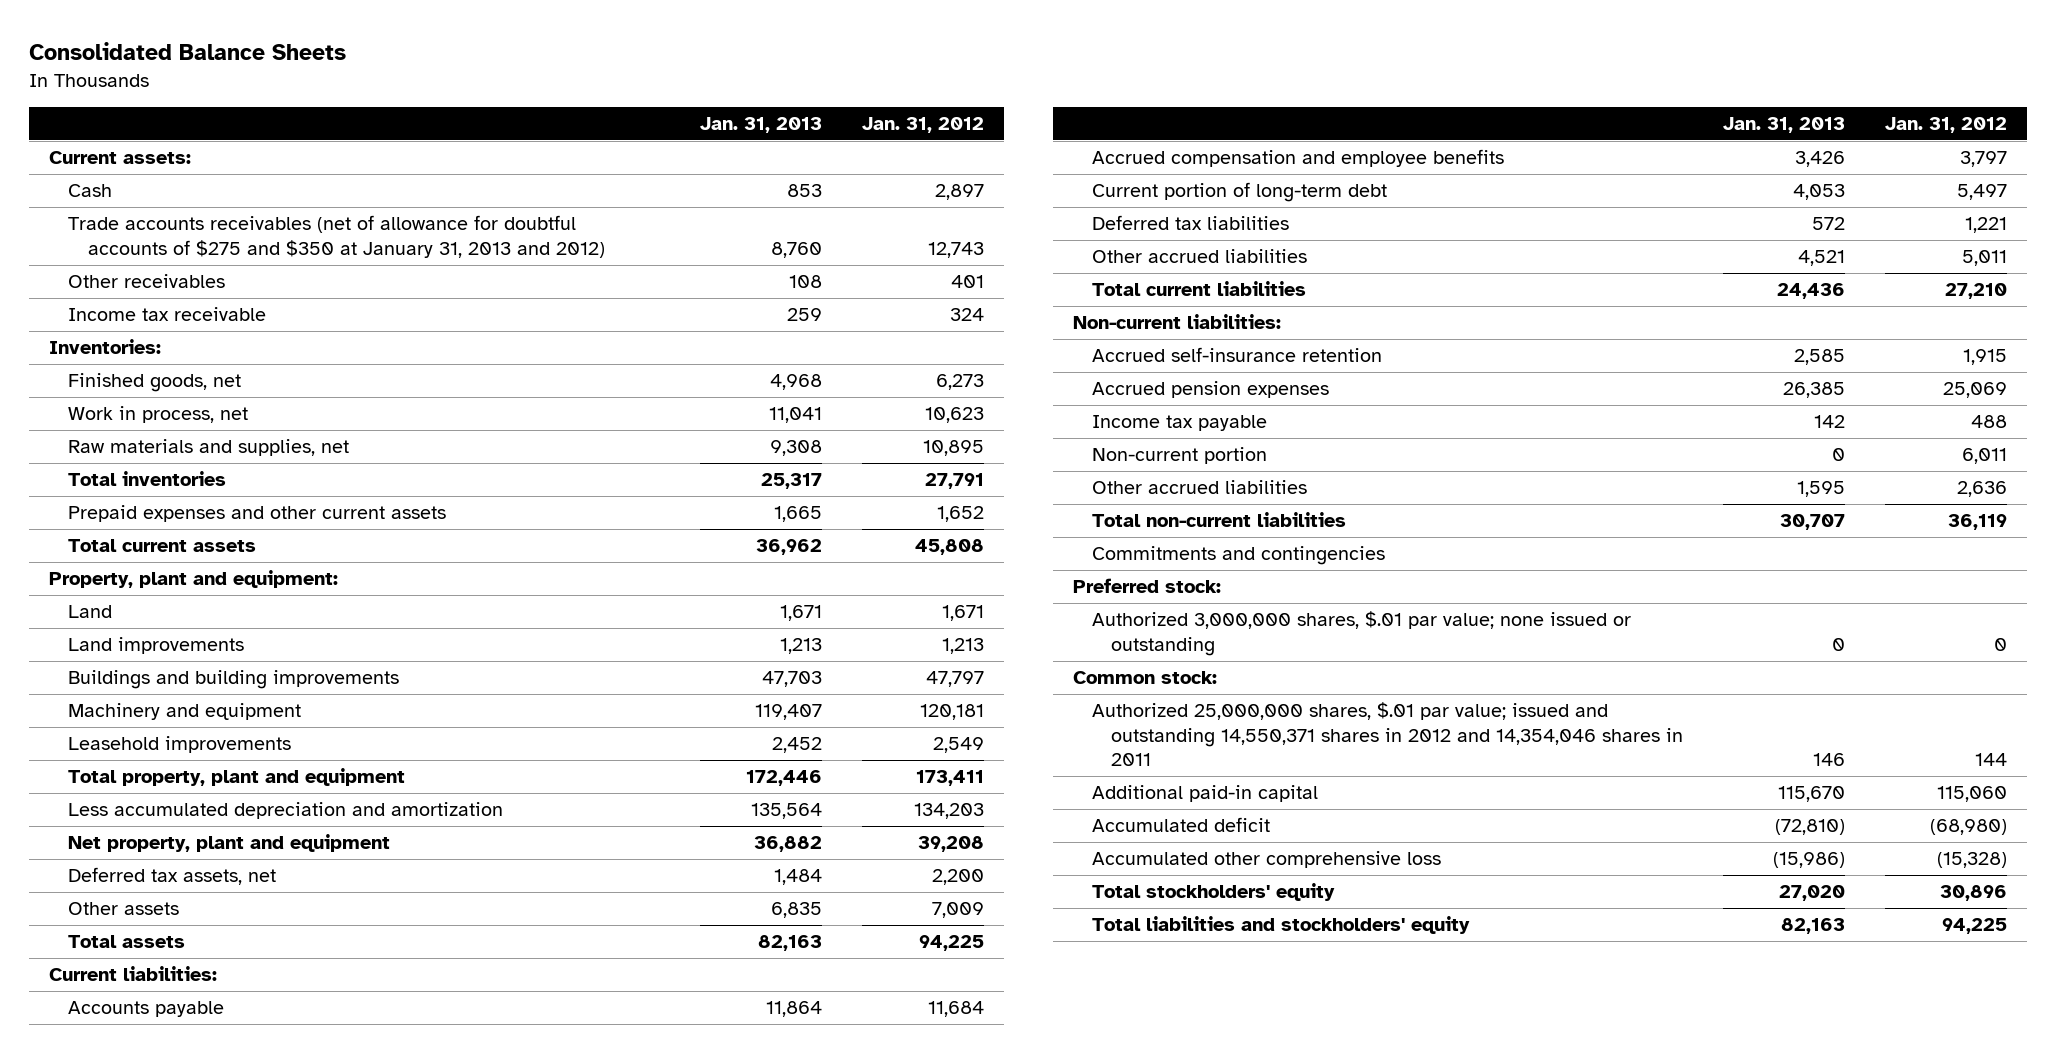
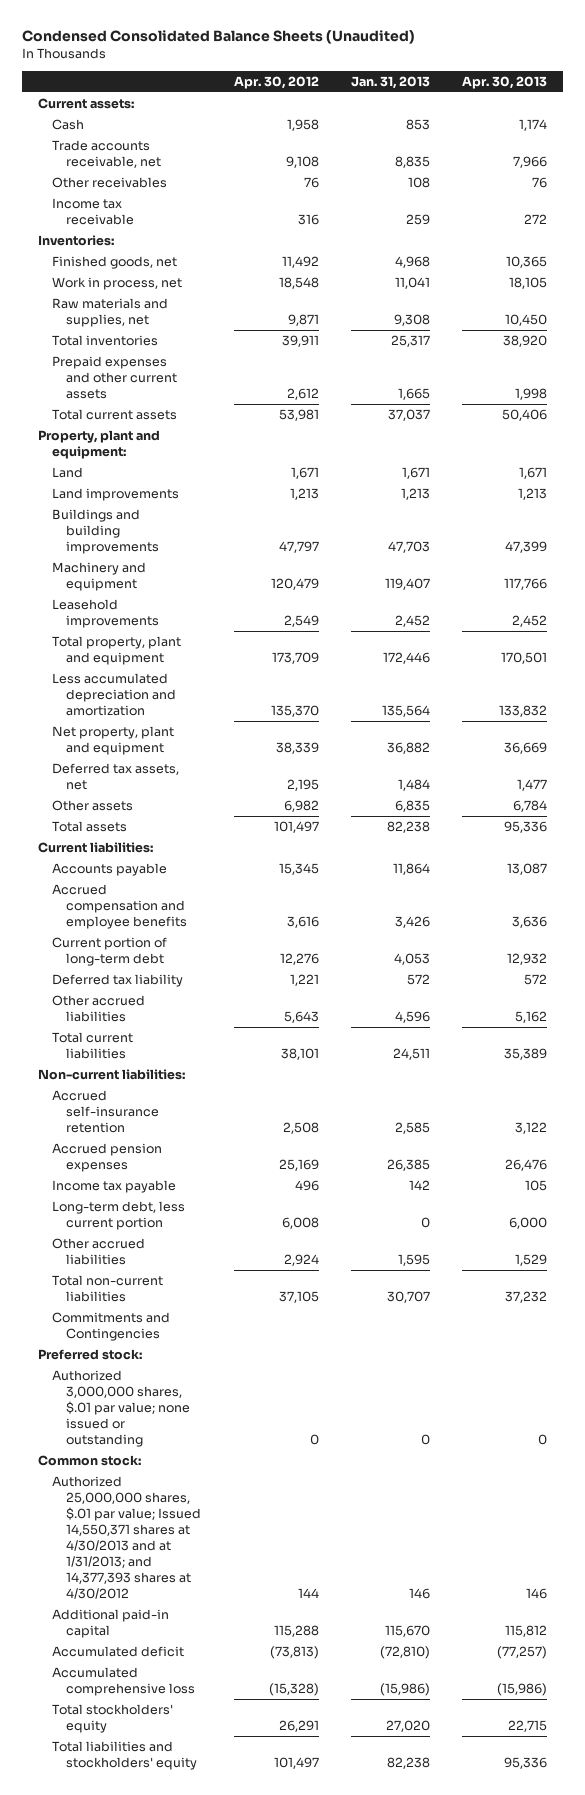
[29,42,347,61] Consolidated Balance Sheets -> [22,30,416,45] Condensed Consolidated Balance Sheets (Unaudited)
[861,116,984,133] Jan. 31, 2012 -> none
none -> [233,75,319,89] Apr. 30, 2012
none -> [461,75,547,89] Apr. 30, 2013
[68,215,605,258] Trade accounts receivables (net of allowance for doubtful accounts of $275 and $350 at January 31, 2013 and 2012) -> none
none -> [52,140,162,169] Trade accounts receivable, net
[755,539,822,556] 36,962 -> [387,409,430,422] 37,037
[757,935,822,952] 82,163 -> [386,821,430,834] 82,238
[1092,215,1290,231] Deferred tax liabilities -> [52,974,184,988] Deferred tax liability
[1798,250,1846,267] 4,521 -> [394,1011,430,1024] 4,596
[1777,283,1846,300] 24,436 -> [392,1048,430,1061] 24,511
[1092,447,1268,465] Non-current portion -> [52,1201,186,1231] Long-term debt, less current portion
[1092,546,1386,566] Commitments and contingencies -> [52,1312,171,1342] Commitments and Contingencies
[1092,702,1684,766] Authorized 25,000,000 shares, $.01 par value; issued and outstanding 14,550,371 shares in 2012 and 14,354,046 shares in 2011 -> [52,1476,202,1599] Authorized 25,000,000 shares, $.01 par value; Issued 14,550,371 shares at 4/30/2013 and at 1/31/2013; and 14,377,393 shares at 4/30/2012
[1092,851,1442,869] Accumulated other comprehensive loss -> [52,1667,196,1697] Accumulated comprehensive loss
[1781,918,1846,935] 82,163 -> [386,1757,430,1770] 82,238

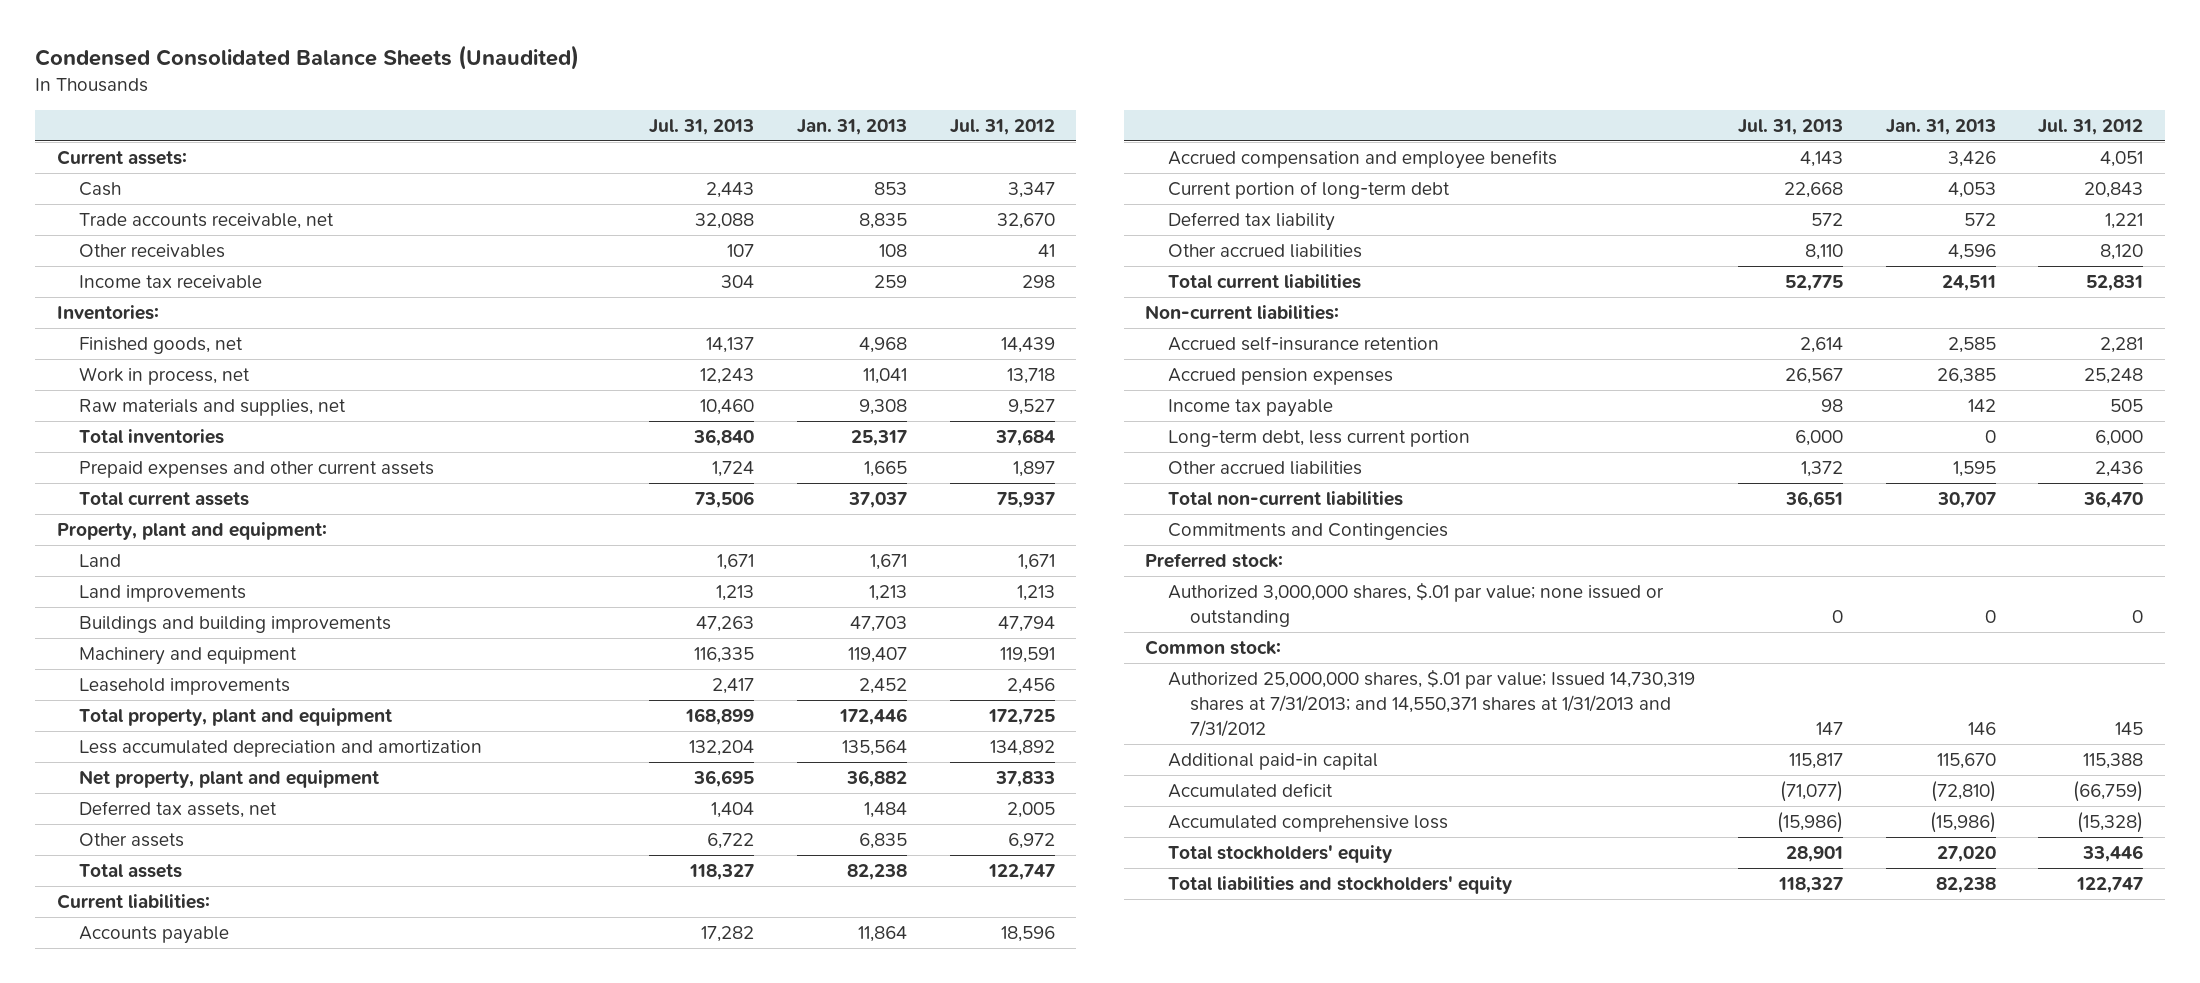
[233,75,319,89] Apr. 30, 2012 -> none
[461,75,547,89] Apr. 30, 2013 -> none
none -> [648,118,754,135] Jul. 31, 2013
none -> [949,118,1055,135] Jul. 31, 2012
[52,1476,202,1599] Authorized 25,000,000 shares, $.01 par value; Issued 14,550,371 shares at 4/30/2013 and at 1/31/2013; and 14,377,393 shares at 4/30/2012 -> [1167,669,1695,737] Authorized 25,000,000 shares, $.01 par value; Issued 14,730,319 shares at 7/31/2013; and 14,550,371 shares at 1/31/2013 and 7/31/2012

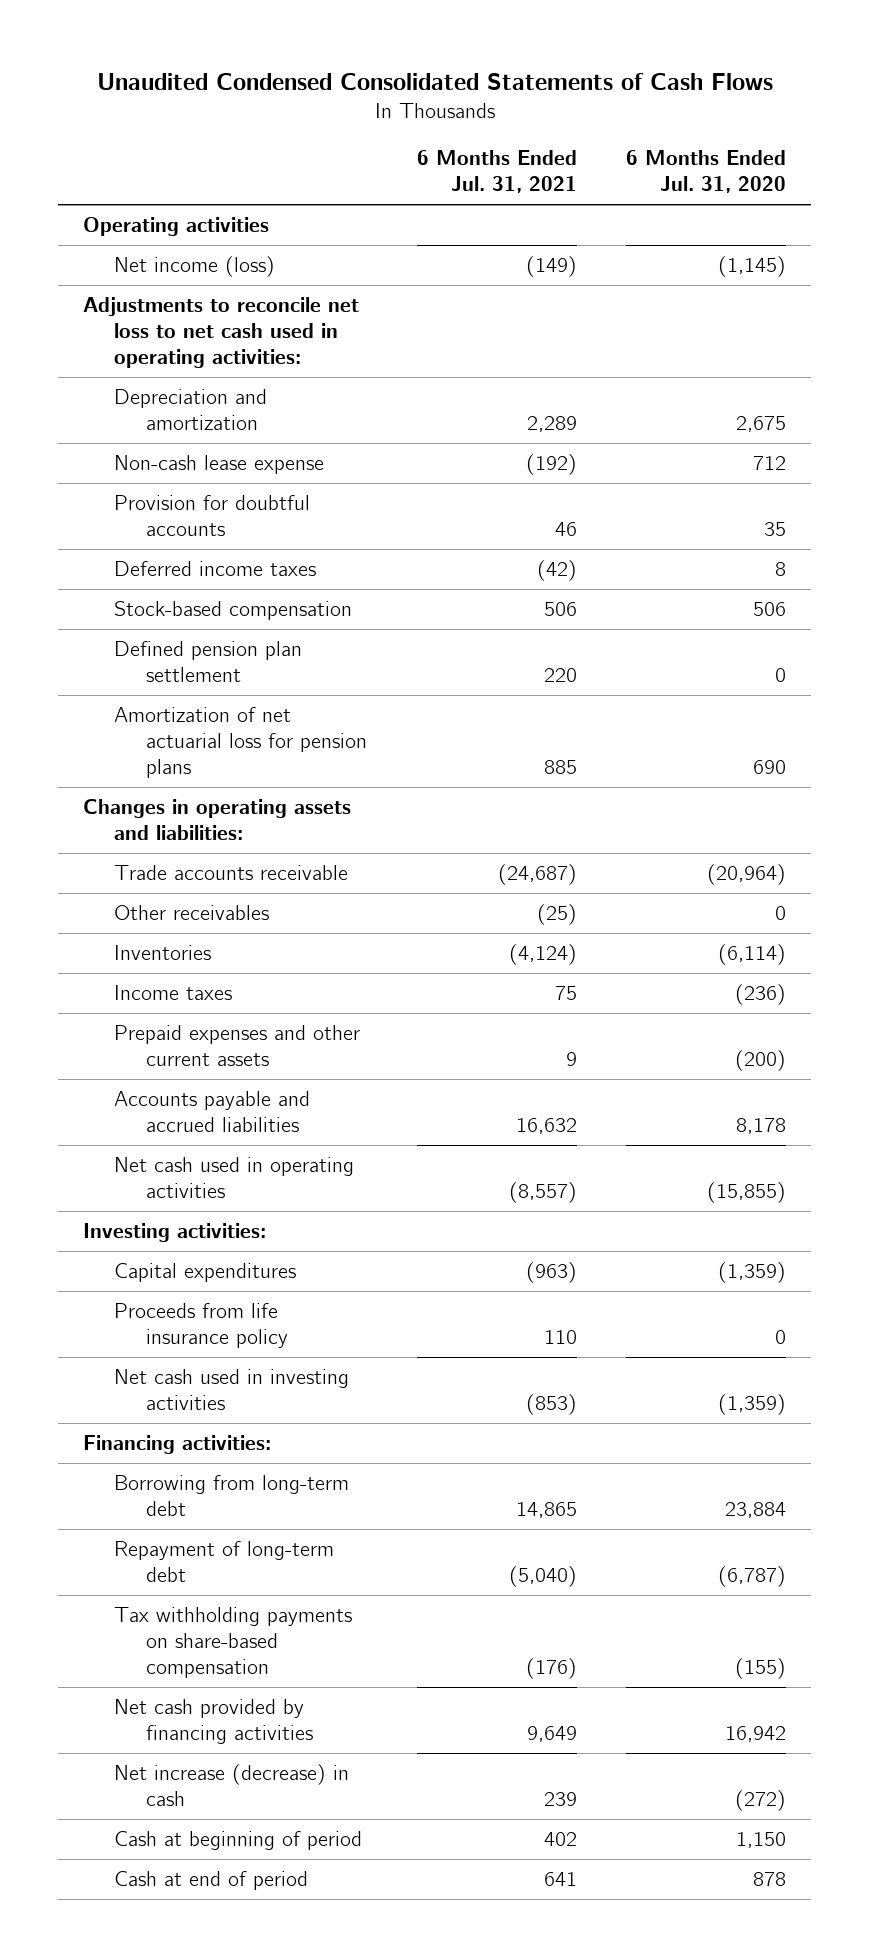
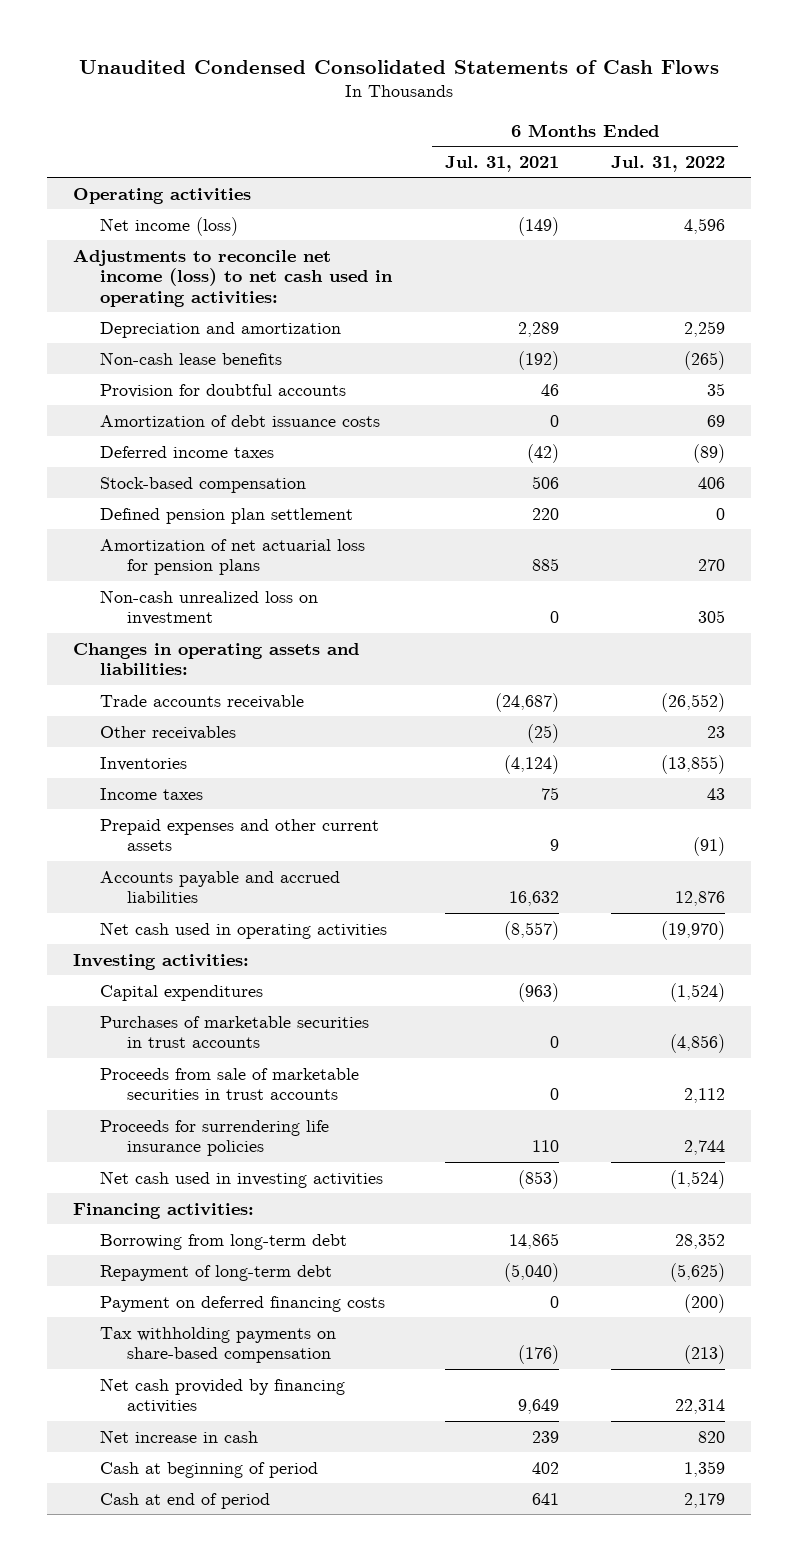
[626,150,787,194] 6 Months Ended Jul. 31, 2020 -> none
none -> [611,155,726,172] Jul. 31, 2022
[83,297,360,368] Adjustments to reconcile net loss to net cash used in operating activities: -> [72,248,394,307] Adjustments to reconcile net income (loss) to net cash used in operating activities:
[114,455,325,475] Non-cash lease expense -> [100,351,283,365] Non-cash lease benefits
none -> [100,414,381,427] Amortization of debt issuance costs
none -> [100,589,319,626] Non-cash unrealized loss on investment
none -> [100,1015,370,1049] Purchases of marketable securities in trust accounts
none -> [100,1067,360,1101] Proceeds from sale of marketable securities in trust accounts
[114,1303,288,1349] Proceeds from life insurance policy -> [100,1119,330,1157] Proceeds for surrendering life insurance policies
none -> [100,1295,386,1312] Payment on deferred financing costs
[114,1764,350,1807] Net increase (decrease) in cash -> [100,1429,259,1443] Net increase in cash

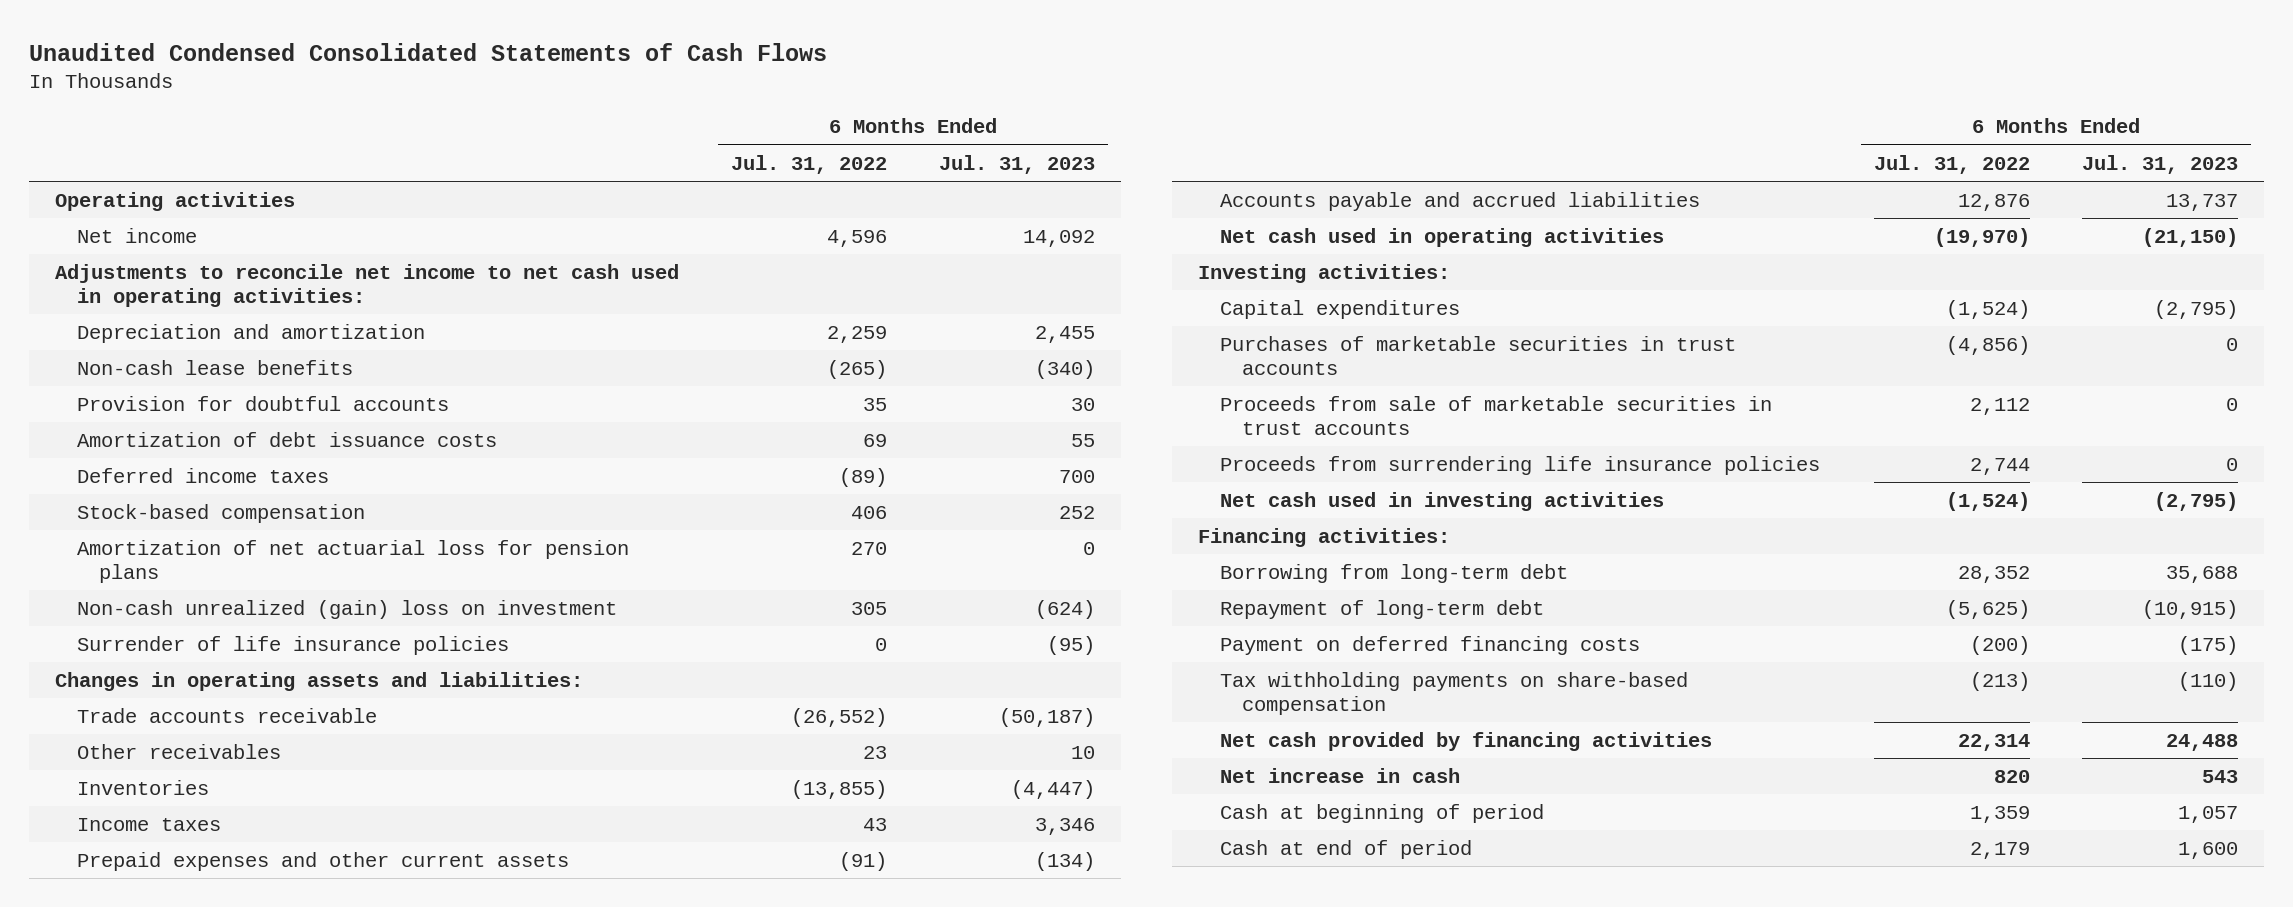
[444,155,559,172] Jul. 31, 2021 -> none
none -> [938,154,1095,174] Jul. 31, 2023
[100,216,239,236] Net income (loss) -> [76,227,197,243] Net income
[72,248,394,307] Adjustments to reconcile net income (loss) to net cash used in operating activities: -> [54,263,679,307] Adjustments to reconcile net income to net cash used in operating activities:
[100,507,354,524] Defined pension plan settlement -> none
[100,589,319,626] Non-cash unrealized loss on investment -> [76,599,617,619] Non-cash unrealized (gain) loss on investment
none -> [76,635,509,655] Surrender of life insurance policies
[100,1119,330,1157] Proceeds for surrendering life insurance policies -> [1219,455,1820,475] Proceeds from surrendering life insurance policies

